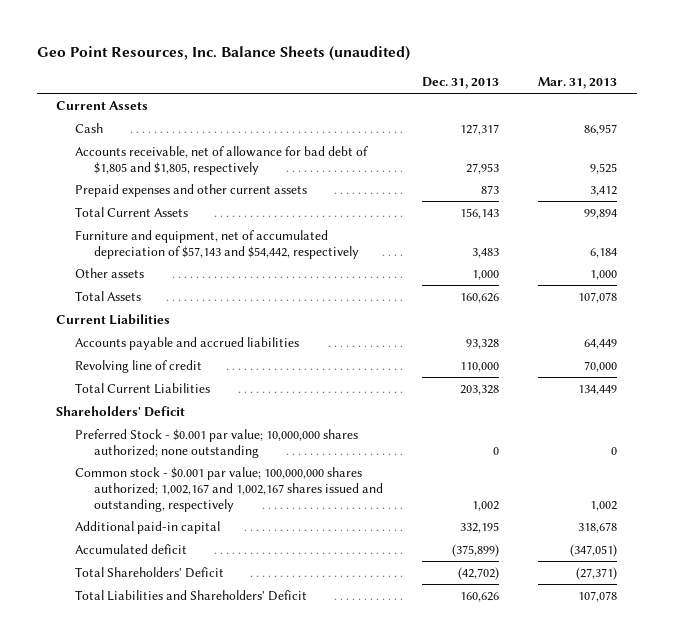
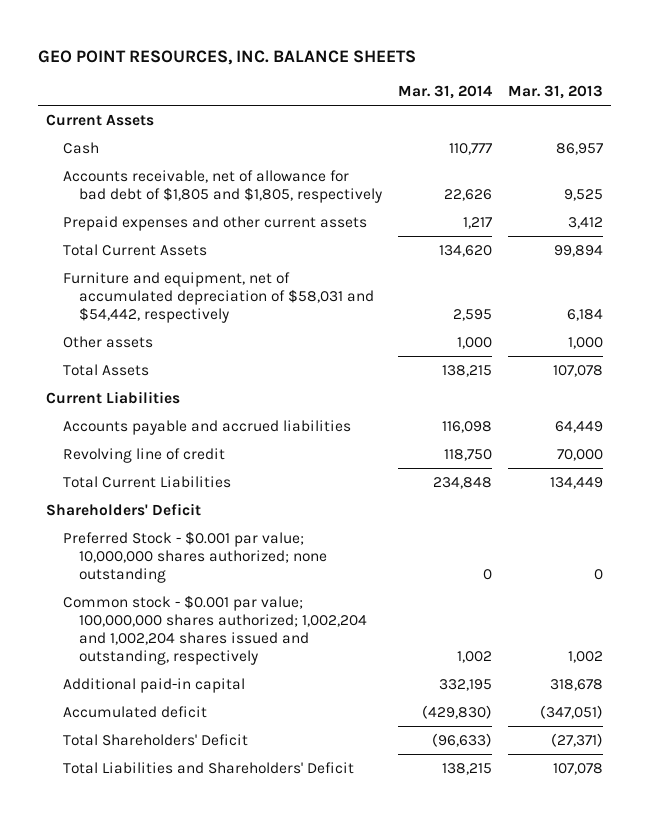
[36,46,410,62] Geo Point Resources, Inc. Balance Sheets (unaudited) -> [38,50,417,66] GEO POINT RESOURCES, INC. BALANCE SHEETS
[422,77,500,90] Dec. 31, 2013 -> none
none -> [398,85,493,100] Mar. 31, 2014
[75,229,360,259] Furniture and equipment, net of accumulated depreciation of $57,143 and $54,442, respectively -> [62,271,375,323] Furniture and equipment, net of accumulated depreciation of $58,031 and $54,442, respectively
[75,466,384,512] Common stock - $0.001 par value; 100,000,000 shares authorized; 1,002,167 and 1,002,167 shares issued and outstanding, respectively -> [62,594,368,665] Common stock - $0.001 par value; 100,000,000 shares authorized; 1,002,204 and 1,002,204 shares issued and outstanding, respectively

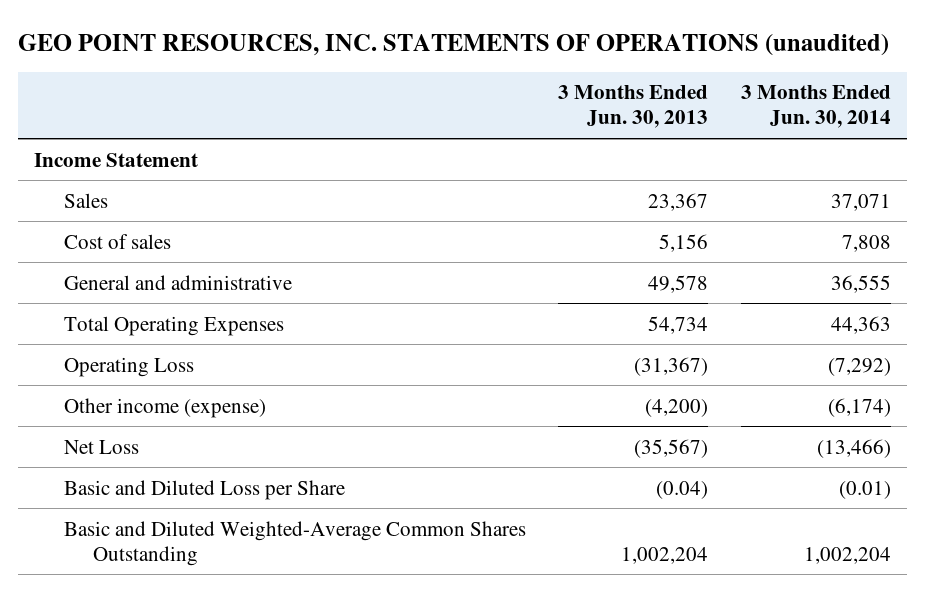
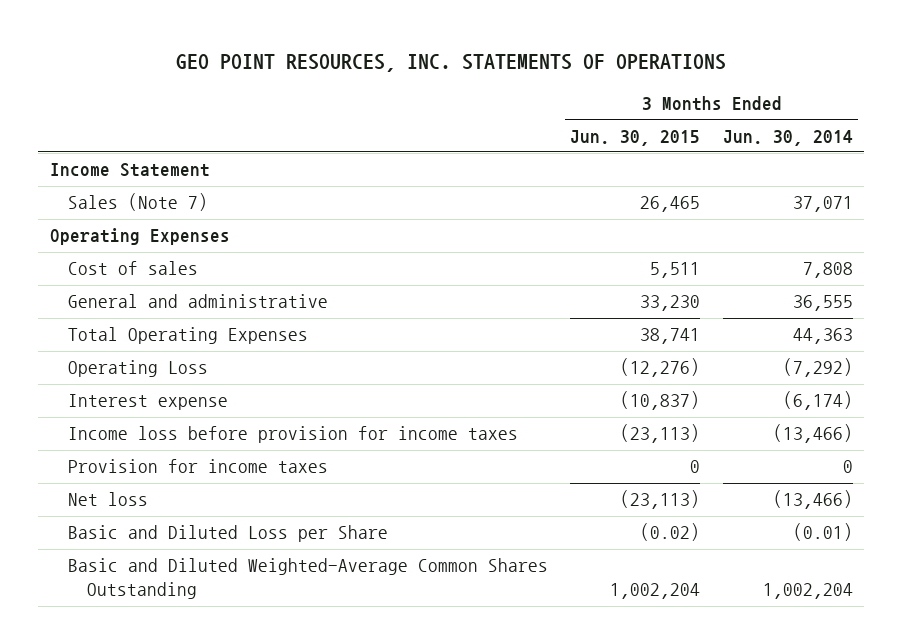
[17,33,889,56] GEO POINT RESOURCES, INC. STATEMENTS OF OPERATIONS (unaudited) -> [176,53,727,72] GEO POINT RESOURCES, INC. STATEMENTS OF OPERATIONS
[558,85,709,129] 3 Months Ended Jun. 30, 2013 -> none
none -> [570,129,701,146] Jun. 30, 2015
[63,192,108,208] Sales -> [68,193,209,212] Sales (Note 7)
none -> [49,228,230,246] Operating Expenses
[63,397,266,418] Other income (expense) -> [68,394,229,411] Interest expense
none -> [68,426,519,444] Income loss before provision for income taxes
none -> [68,459,329,474] Provision for income taxes
[63,439,139,454] Net Loss -> [68,492,149,507] Net loss

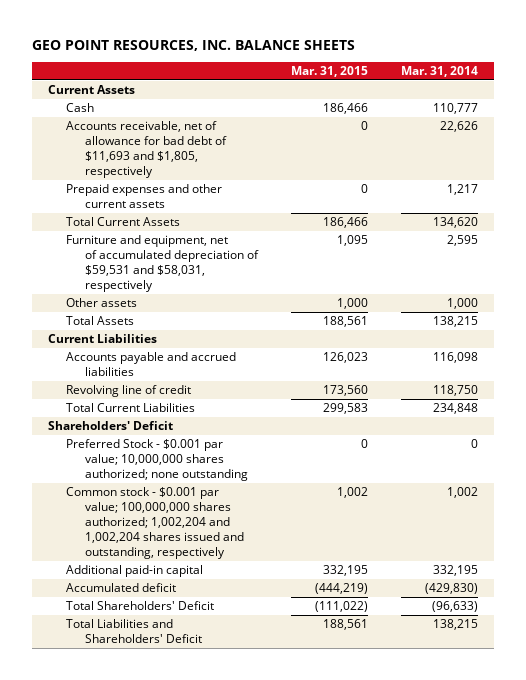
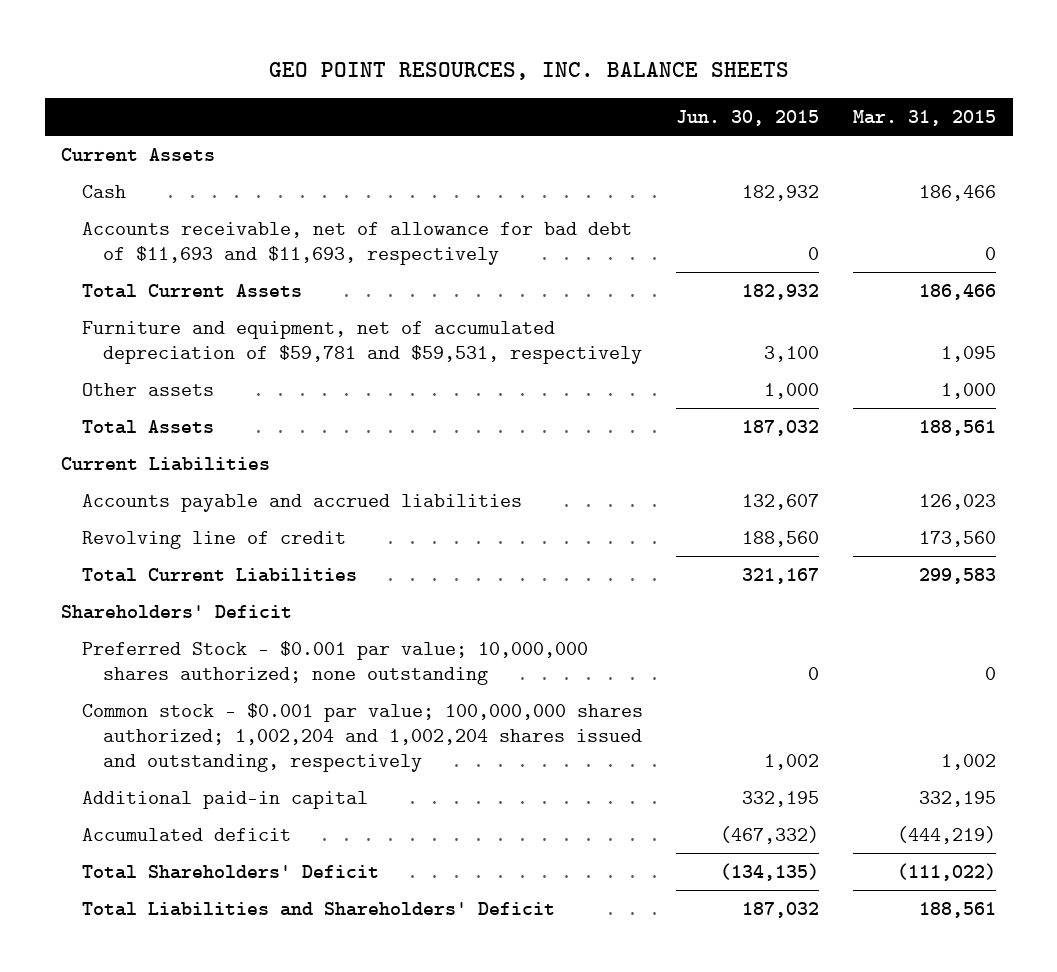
[400,65,478,77] Mar. 31, 2014 -> none
none -> [676,109,820,126] Jun. 30, 2015
[66,184,223,209] Prepaid expenses and other current assets -> none
[66,121,227,179] Accounts receivable, net of allowance for bad debt of $11,693 and $1,805, respectively -> [81,222,632,265] Accounts receivable, net of allowance for bad debt of $11,693 and $11,693, respectively
[66,235,259,293] Furniture and equipment, net of accumulated depreciation of $59,531 and $58,031, respectively -> [81,321,642,364] Furniture and equipment, net of accumulated depreciation of $59,781 and $59,531, respectively

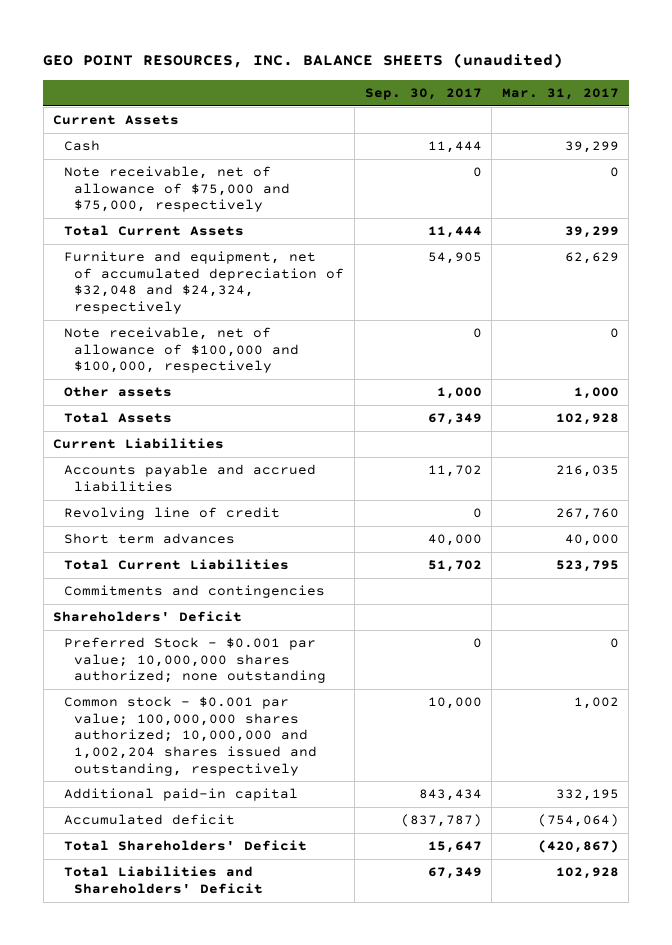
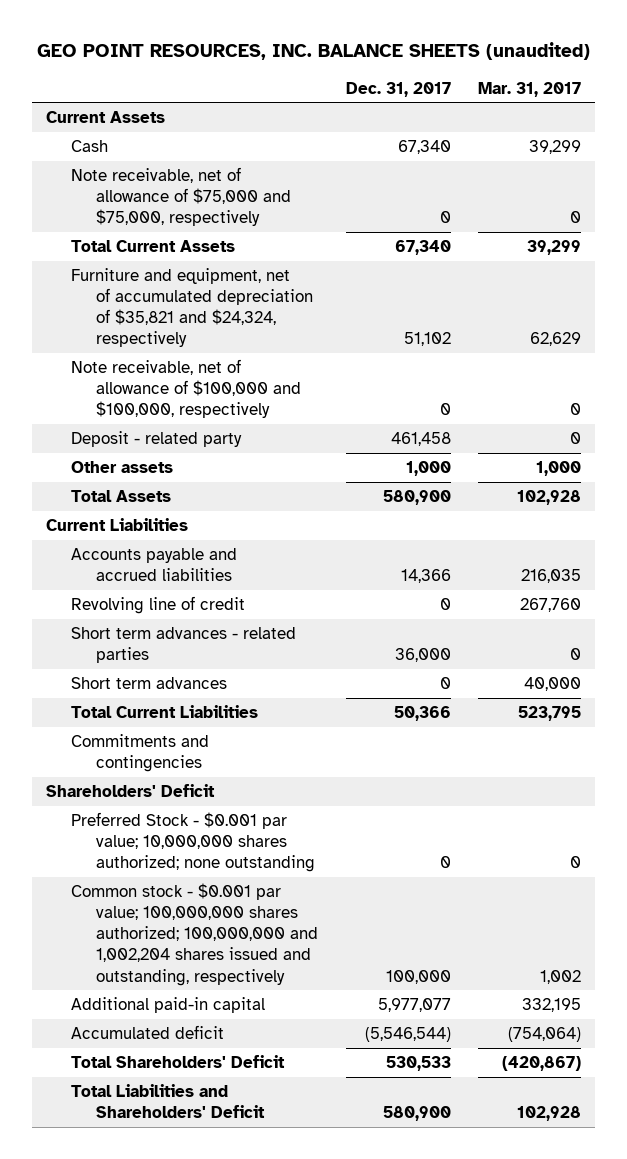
[364,87,482,100] Sep. 30, 2017 -> none
none -> [345,81,451,97] Dec. 31, 2017
[63,251,345,315] Furniture and equipment, net of accumulated depreciation of $32,048 and $24,324, respectively -> [70,267,313,348] Furniture and equipment, net of accumulated depreciation of $35,821 and $24,324, respectively
none -> [70,430,242,447] Deposit - related party
none -> [70,626,296,664] Short term advances - related parties
[63,696,318,776] Common stock - $0.001 par value; 100,000,000 shares authorized; 10,000,000 and 1,002,204 shares issued and outstanding, respectively -> [70,882,318,986] Common stock - $0.001 par value; 100,000,000 shares authorized; 100,000,000 and 1,002,204 shares issued and outstanding, respectively

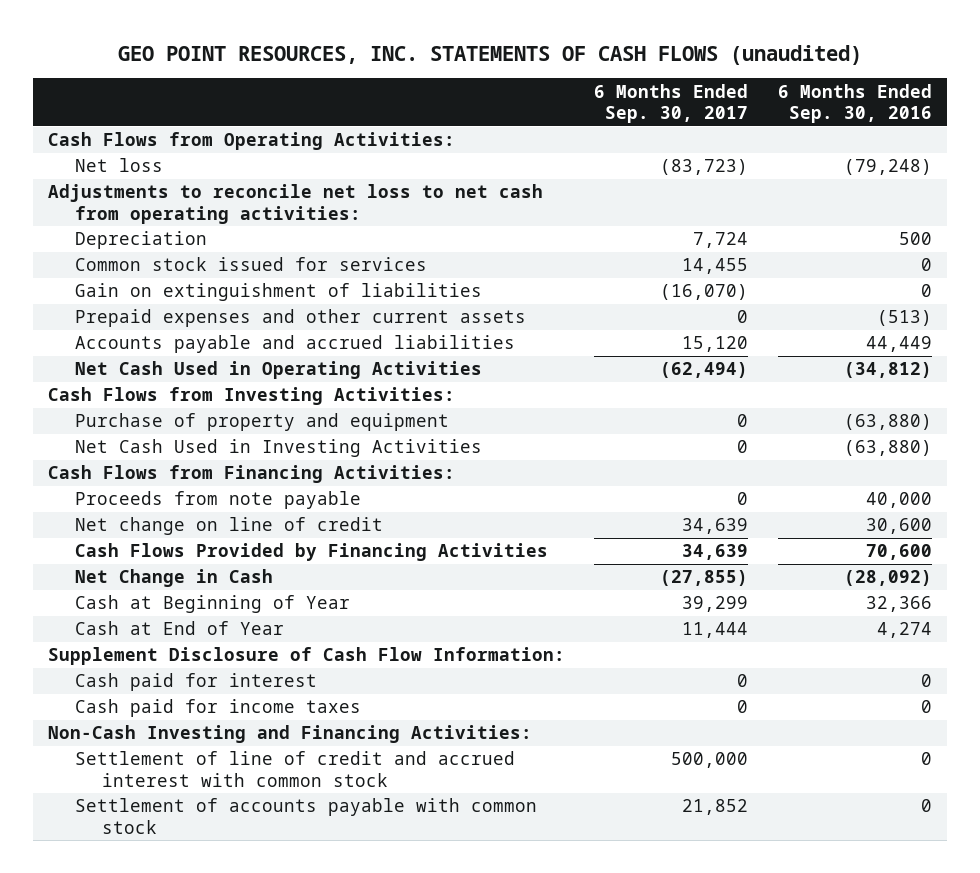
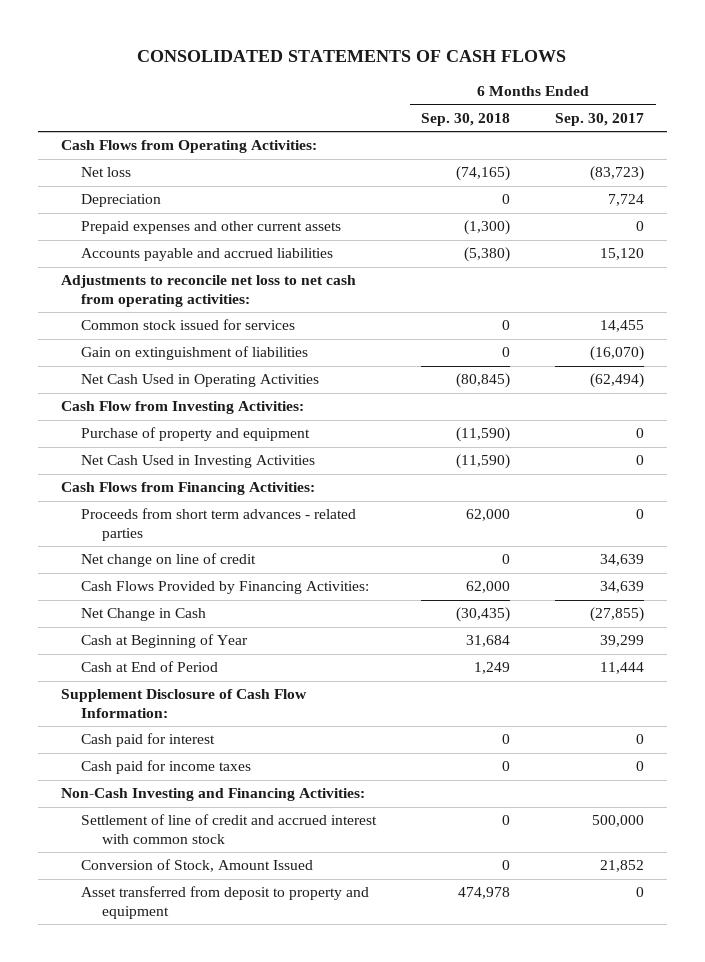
[117,44,862,65] GEO POINT RESOURCES, INC. STATEMENTS OF CASH FLOWS (unaudited) -> [137,50,567,63] CONSOLIDATED STATEMENTS OF CASH FLOWS
[777,83,932,124] 6 Months Ended Sep. 30, 2016 -> none
none -> [421,113,511,127] Sep. 30, 2018
[47,184,543,224] Adjustments to reconcile net loss to net cash from operating activities: -> [60,275,356,307] Adjustments to reconcile net loss to net cash from operating activities:
[75,257,428,272] Common stock issued for services -> [81,319,296,331] Common stock issued for services
[75,283,483,302] Gain on extinguishment of liabilities -> [81,346,309,361] Gain on extinguishment of liabilities
[47,387,455,406] Cash Flows from Investing Activities: -> [60,401,304,415] Cash Flow from Investing Activities:
[75,491,362,510] Proceeds from note payable -> none
none -> [81,508,357,541] Proceeds from short term advances - related parties
[75,543,549,562] Cash Flows Provided by Financing Activities -> [81,581,370,595] Cash Flows Provided by Financing Activities:
[75,621,285,636] Cash at End of Year -> [81,661,219,673] Cash at End of Period
[75,798,538,834] Settlement of accounts payable with common stock -> [81,859,314,873] Conversion of Stock, Amount Issued
none -> [81,886,370,919] Asset transferred from deposit to property and equipment

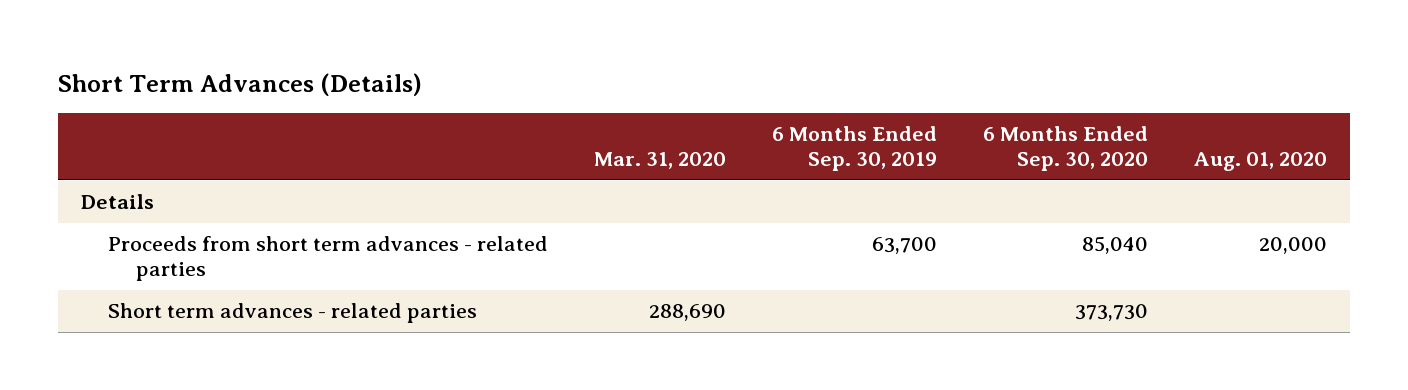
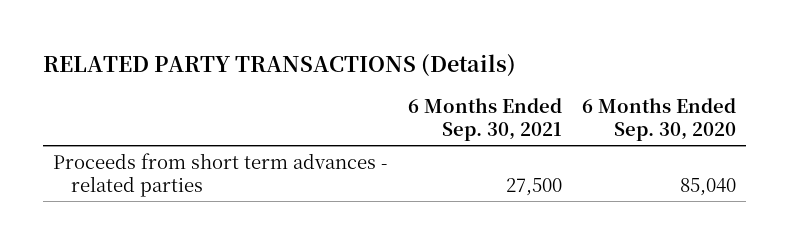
[58,72,423,96] Short Term Advances (Details) -> [42,53,516,77] RELATED PARTY TRANSACTIONS (Details)
[594,152,727,170] Mar. 31, 2020 -> none
[772,126,938,172] 6 Months Ended Sep. 30, 2019 -> none
[1193,152,1327,172] Aug. 01, 2020 -> none
none -> [407,98,562,142] 6 Months Ended Sep. 30, 2021
[81,194,155,210] Details -> none
[108,303,478,324] Short term advances - related parties -> none

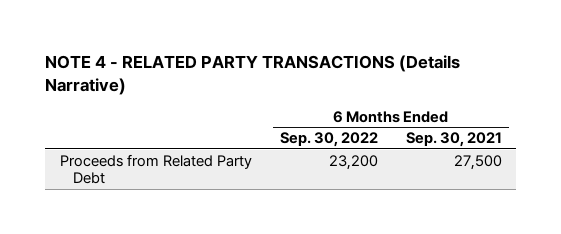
[42,53,516,77] RELATED PARTY TRANSACTIONS (Details) -> [45,55,461,96] NOTE 4 - RELATED PARTY TRANSACTIONS (Details Narrative)
[582,98,737,142] 6 Months Ended Sep. 30, 2020 -> none
none -> [279,132,378,148] Sep. 30, 2022
[52,152,387,197] Proceeds from short term advances - related parties -> [59,153,252,185] Proceeds from Related Party Debt

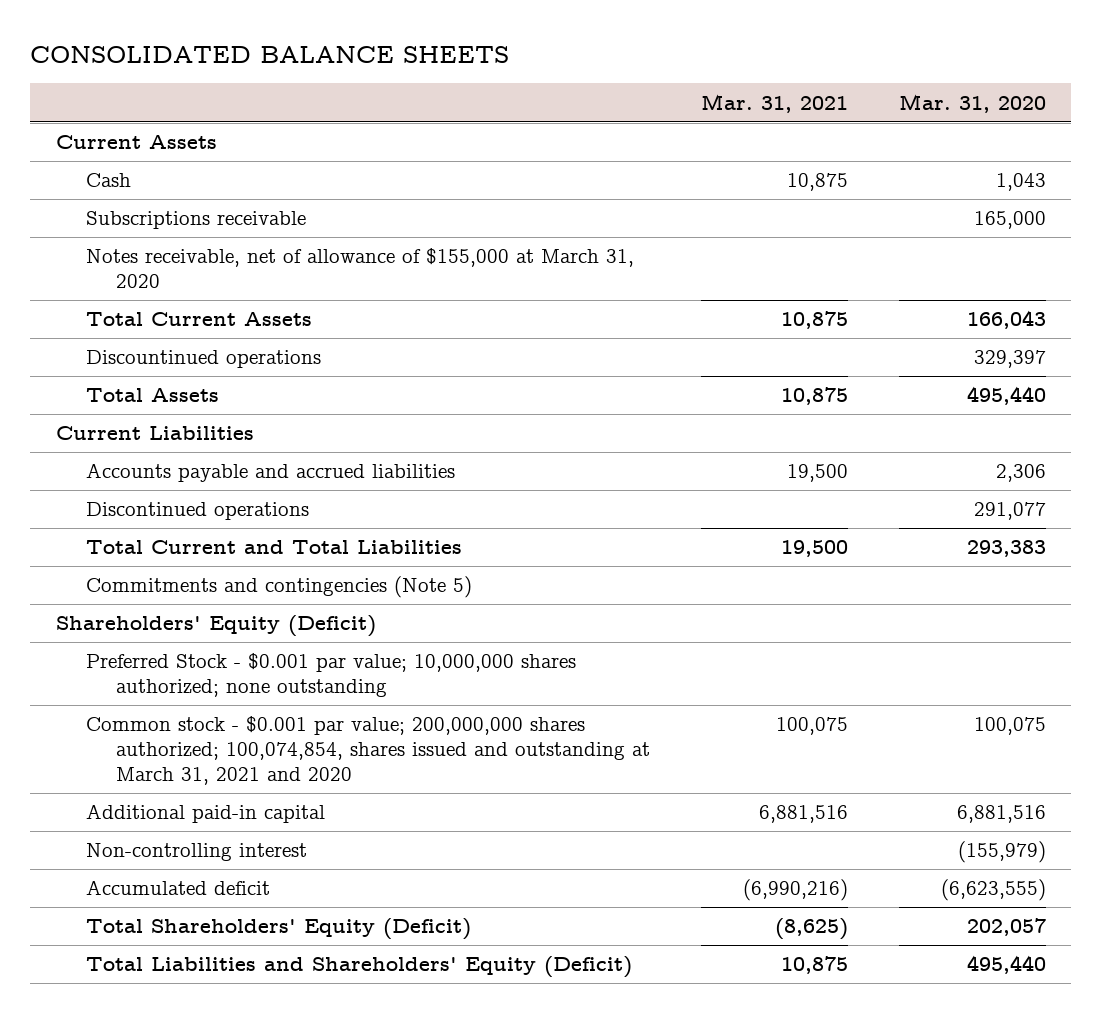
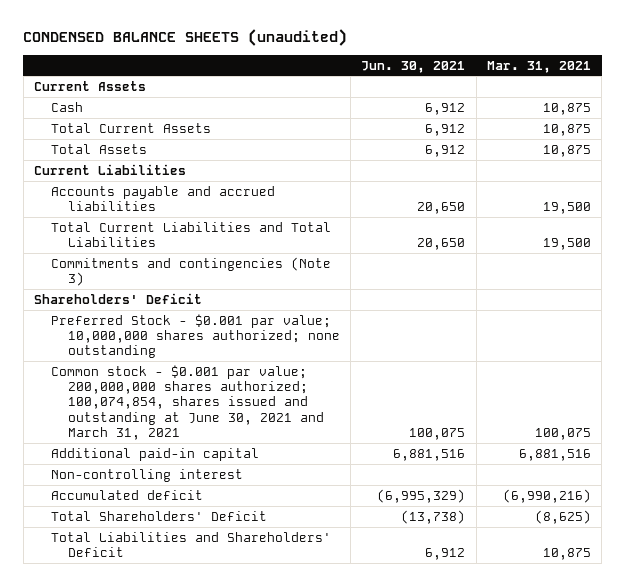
[30,45,510,63] CONSOLIDATED BALANCE SHEETS -> [23,29,348,47] CONDENSED BALANCE SHEETS (unaudited)
[899,93,1047,113] Mar. 31, 2020 -> none
none -> [361,60,466,73] Jun. 30, 2021
[86,211,307,230] Subscriptions receivable -> none
[86,248,635,289] Notes receivable, net of allowance of $155,000 at March 31, 2020 -> none
[86,350,322,369] Discountinued operations -> none
[86,502,310,521] Discontinued operations -> none
[86,540,463,555] Total Current and Total Liabilities -> [50,221,331,247] Total Current Liabilities and Total Liabilities
[86,576,473,599] Commitments and contingencies (Note 5) -> [50,256,331,286] Commitments and contingencies (Note 3)
[55,615,376,638] Shareholders' Equity (Deficit) -> [33,292,202,304] Shareholders' Deficit
[86,716,651,785] Common stock - $0.001 par value; 200,000,000 shares authorized; 100,074,854, shares issued and outstanding at March 31, 2021 and 2020 -> [50,364,324,440] Common stock - $0.001 par value; 200,000,000 shares authorized; 100,074,854, shares issued and outstanding at June 30, 2021 and March 31, 2021
[86,918,472,941] Total Shareholders' Equity (Deficit) -> [50,510,267,521] Total Shareholders' Deficit
[86,956,633,979] Total Liabilities and Shareholders' Equity (Deficit) -> [50,531,331,557] Total Liabilities and Shareholders' Deficit

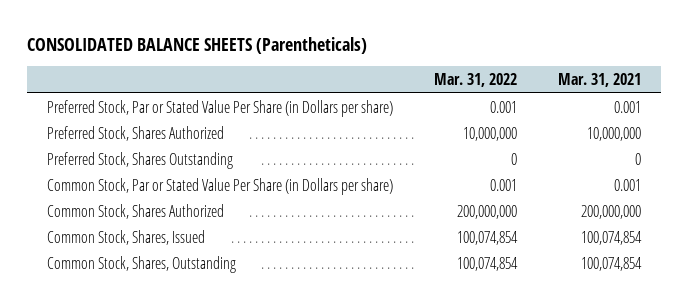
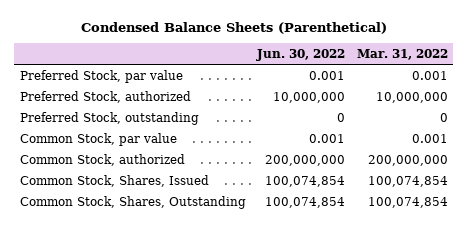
[26,36,367,54] CONSOLIDATED BALANCE SHEETS (Parentheticals) -> [80,21,387,34] Condensed Balance Sheets (Parenthetical)
[557,72,641,87] Mar. 31, 2021 -> none
none -> [256,48,346,61] Jun. 30, 2022
[47,99,394,117] Preferred Stock, Par or Stated Value Per Share (in Dollars per share) -> [20,69,184,83] Preferred Stock, par value
[47,125,225,141] Preferred Stock, Shares Authorized -> [20,90,192,103] Preferred Stock, authorized
[47,151,234,169] Preferred Stock, Shares Outstanding -> [20,111,200,125] Preferred Stock, outstanding
[47,177,394,195] Common Stock, Par or Stated Value Per Share (in Dollars per share) -> [20,132,178,146] Common Stock, par value
[47,203,225,219] Common Stock, Shares Authorized -> [20,153,186,166] Common Stock, authorized

